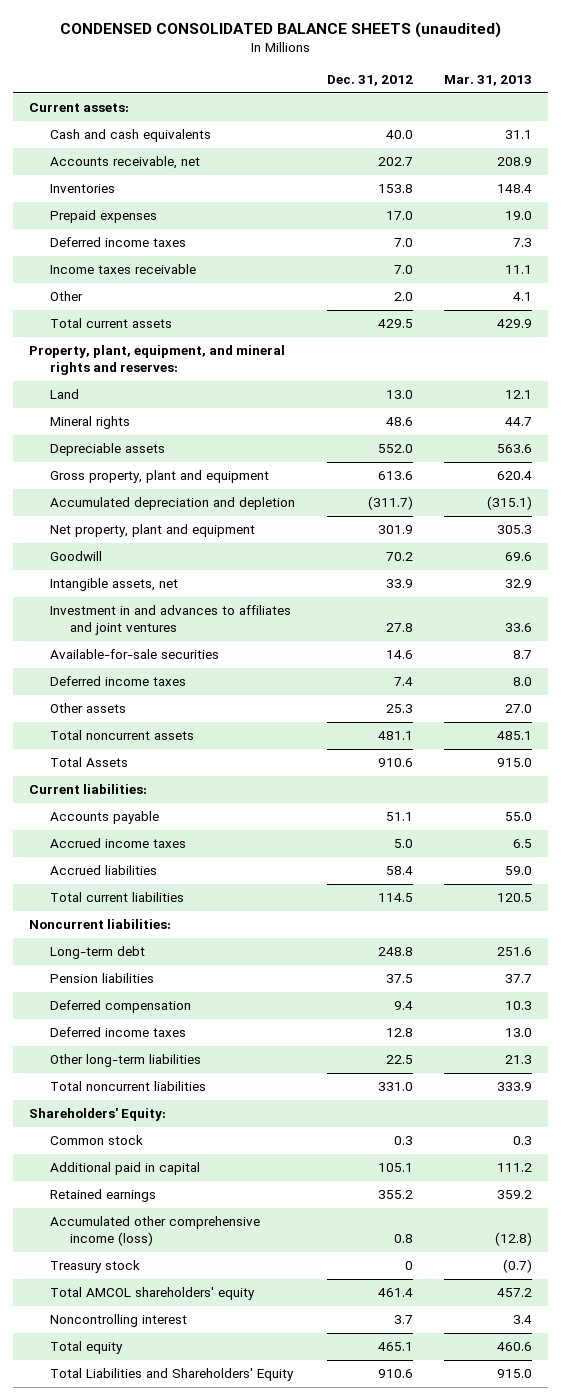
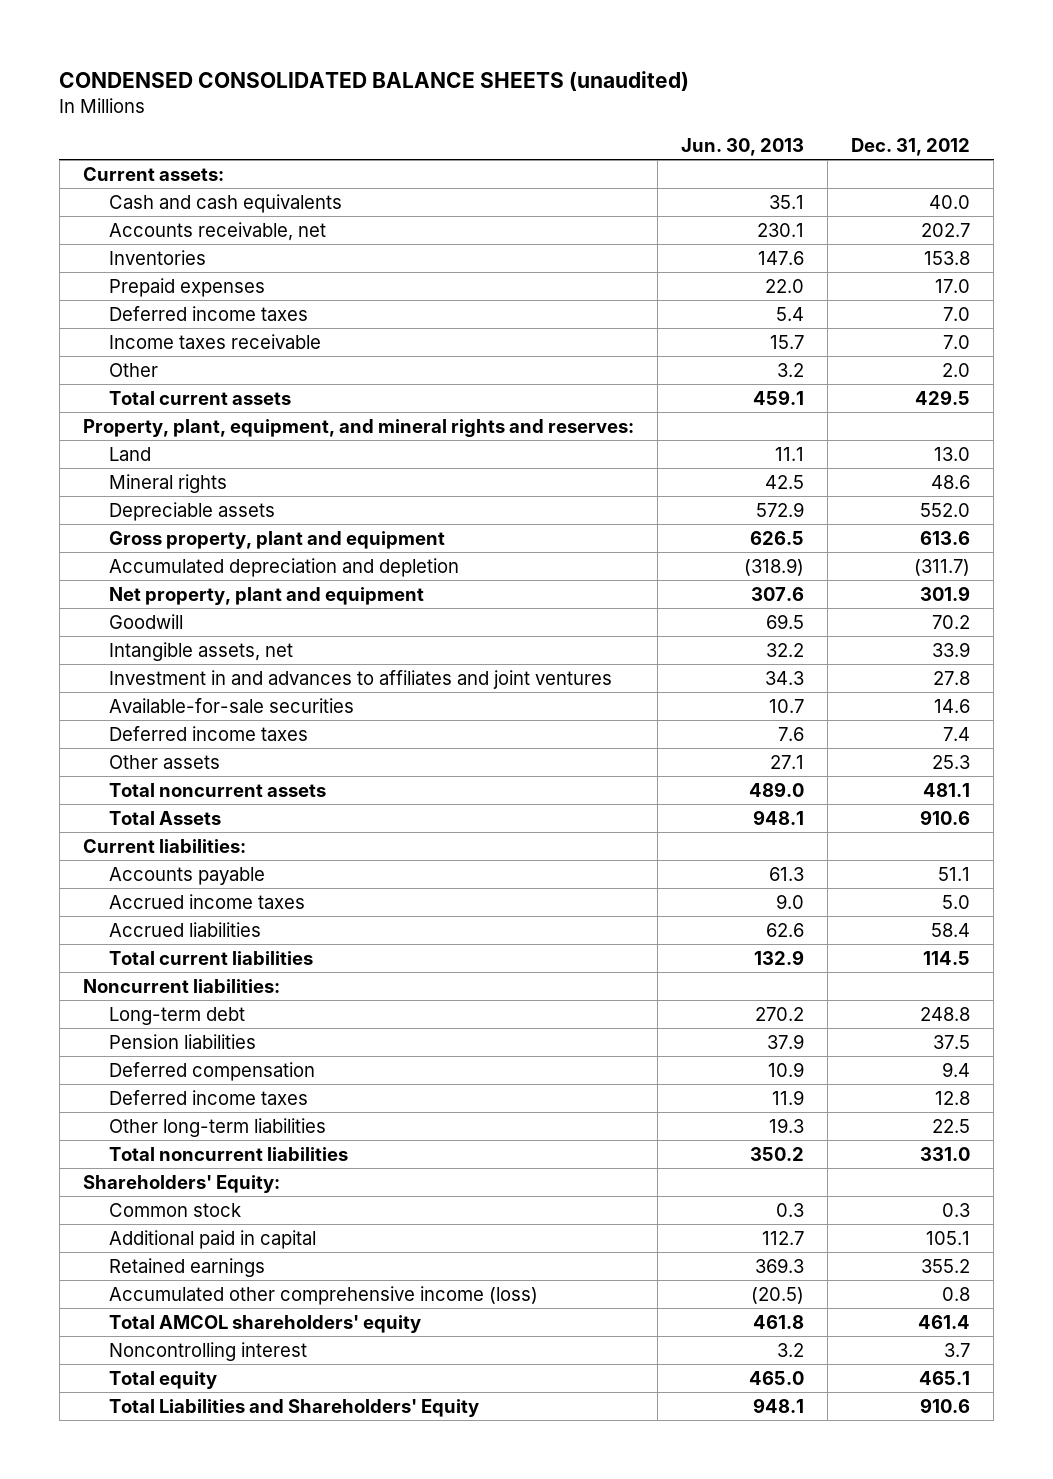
[444,74,533,86] Mar. 31, 2013 -> none
none -> [681,137,805,156] Jun. 30, 2013
[49,1260,140,1274] Treasury stock -> none

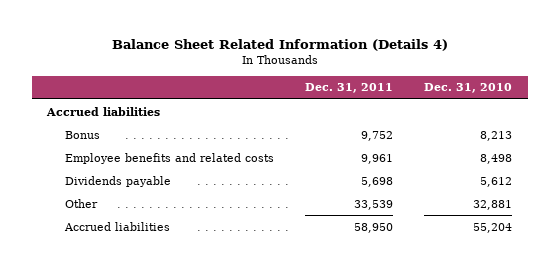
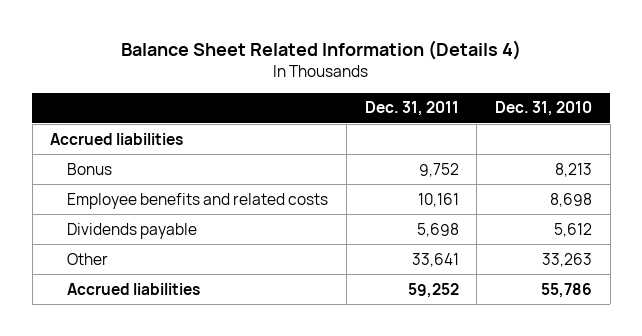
[361,153,394,164] 9,961 -> [417,192,459,207] 10,161
[480,153,513,164] 8,498 -> [549,192,592,207] 8,698
[354,199,394,210] 33,539 -> [411,252,459,267] 33,641
[473,199,513,210] 32,881 -> [541,252,592,267] 33,263
[354,222,394,233] 58,950 -> [407,282,459,298] 59,252
[473,222,513,233] 55,204 -> [540,282,592,298] 55,786

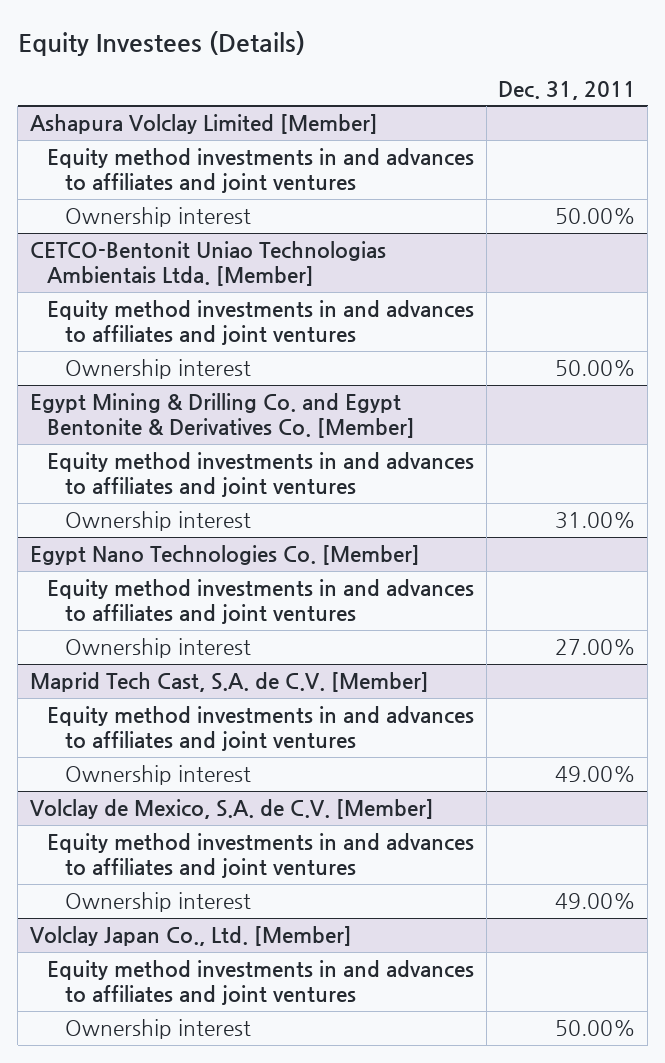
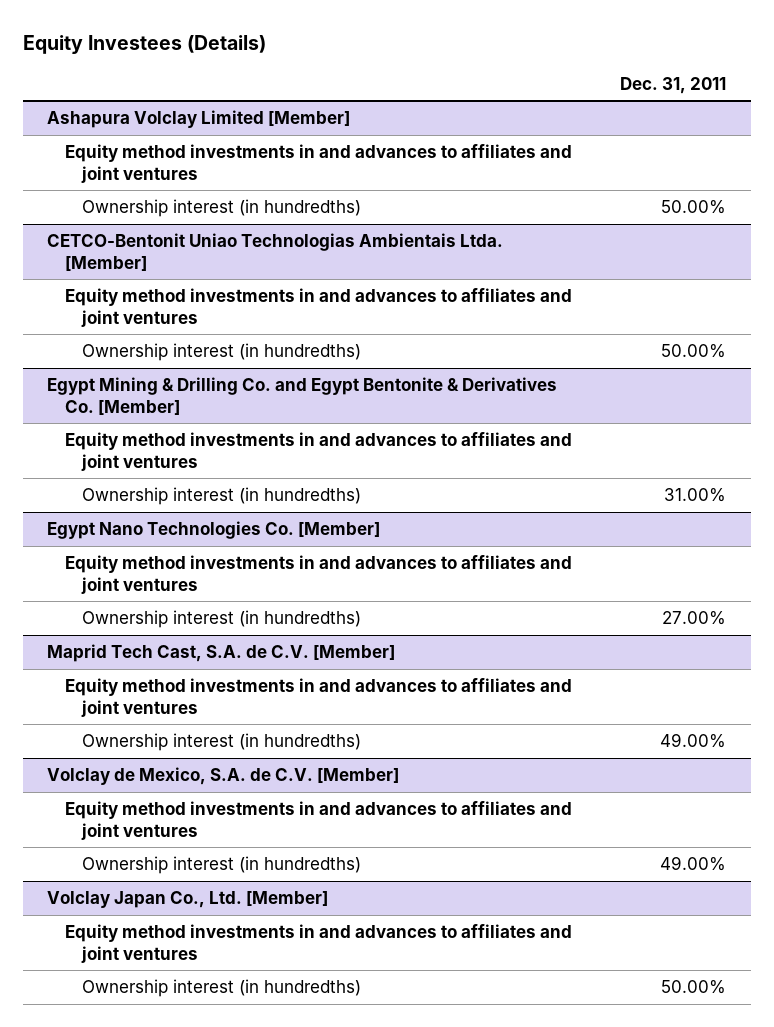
[64,207,251,228] Ownership interest -> [82,199,362,218] Ownership interest (in hundredths)
[64,359,251,380] Ownership interest -> [82,343,362,362] Ownership interest (in hundredths)
[64,511,251,532] Ownership interest -> [82,487,362,506] Ownership interest (in hundredths)
[64,638,251,659] Ownership interest -> [82,610,362,629] Ownership interest (in hundredths)
[64,765,251,786] Ownership interest -> [82,733,362,752] Ownership interest (in hundredths)
[64,892,251,913] Ownership interest -> [82,856,362,875] Ownership interest (in hundredths)
[64,1019,251,1040] Ownership interest -> [82,979,362,998] Ownership interest (in hundredths)

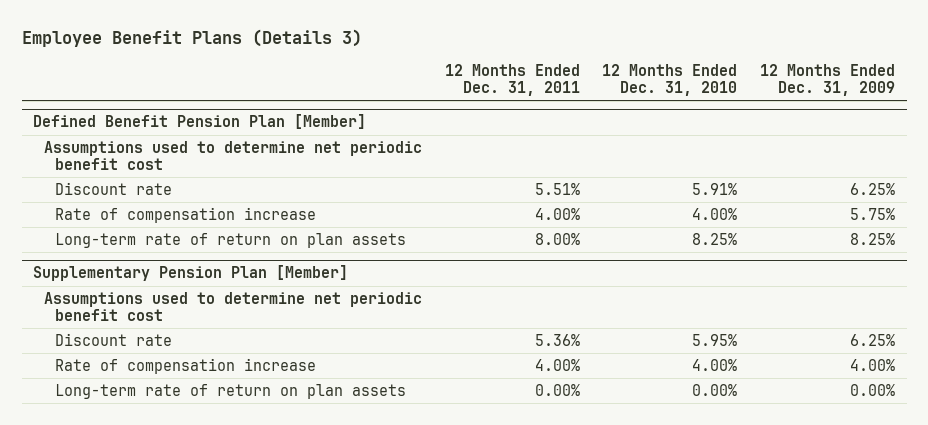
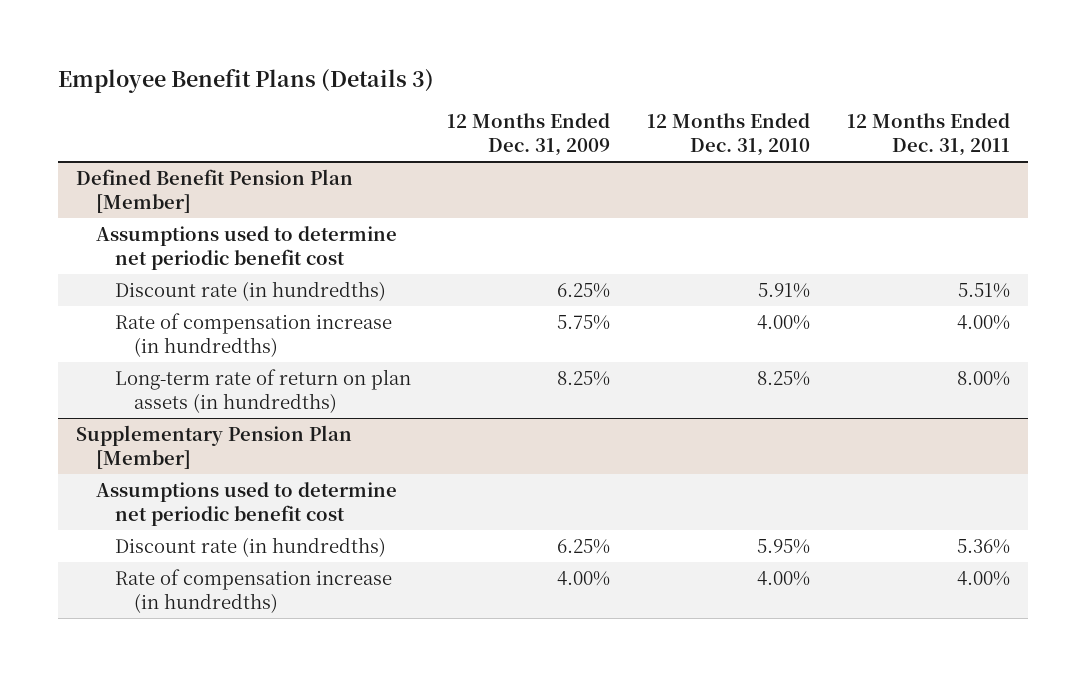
[54,181,172,195] Discount rate -> [114,280,386,301] Discount rate (in hundredths)
[54,206,316,223] Rate of compensation increase -> [114,312,392,357] Rate of compensation increase (in hundredths)
[54,232,406,248] Long-term rate of return on plan assets -> [114,368,411,413] Long-term rate of return on plan assets (in hundredths)
[54,383,406,399] Long-term rate of return on plan assets -> none
[54,332,172,346] Discount rate -> [114,536,386,557] Discount rate (in hundredths)
[54,357,316,374] Rate of compensation increase -> [114,568,392,613] Rate of compensation increase (in hundredths)

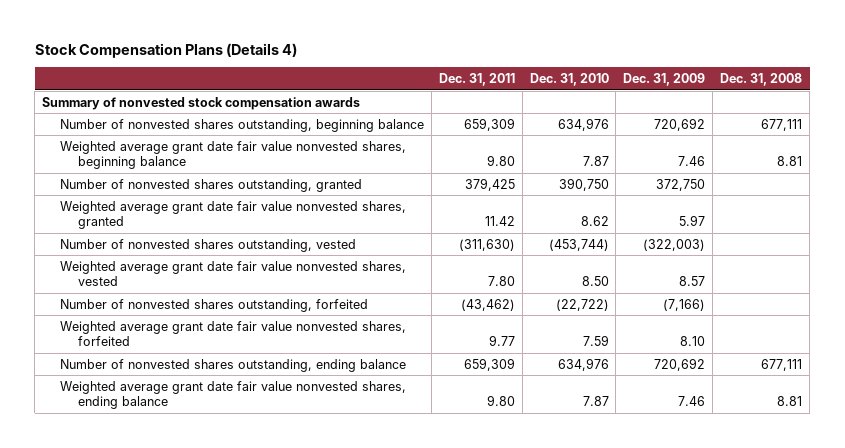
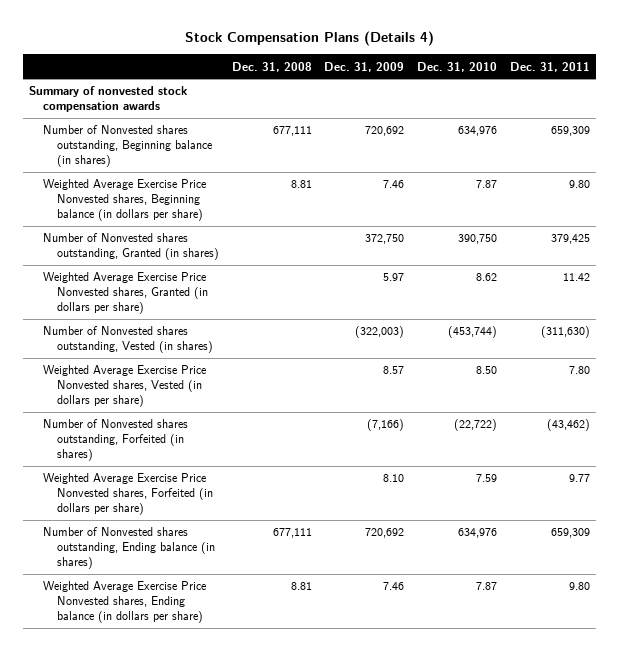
[59,118,424,132] Number of nonvested shares outstanding, beginning balance -> [43,125,213,168] Number of Nonvested shares outstanding, Beginning balance (in shares)
[59,140,406,170] Weighted average grant date fair value nonvested shares, beginning balance -> [43,179,207,222] Weighted Average Exercise Price Nonvested shares, Beginning balance (in dollars per share)
[59,178,362,192] Number of nonvested shares outstanding, granted -> [43,233,220,261] Number of Nonvested shares outstanding, Granted (in shares)
[59,200,406,230] Weighted average grant date fair value nonvested shares, granted -> [43,272,209,315] Weighted Average Exercise Price Nonvested shares, Granted (in dollars per share)
[59,238,356,252] Number of nonvested shares outstanding, vested -> [43,326,214,354] Number of Nonvested shares outstanding, Vested (in shares)
[59,260,406,287] Weighted average grant date fair value nonvested shares, vested -> [43,365,207,408] Weighted Average Exercise Price Nonvested shares, Vested (in dollars per share)
[59,298,368,312] Number of nonvested shares outstanding, forfeited -> [43,419,189,462] Number of Nonvested shares outstanding, Forfeited (in shares)
[59,320,406,347] Weighted average grant date fair value nonvested shares, forfeited -> [43,473,214,516] Weighted Average Exercise Price Nonvested shares, Forfeited (in dollars per share)
[59,358,406,372] Number of nonvested shares outstanding, ending balance -> [43,527,216,570] Number of Nonvested shares outstanding, Ending balance (in shares)
[59,380,406,410] Weighted average grant date fair value nonvested shares, ending balance -> [43,581,207,624] Weighted Average Exercise Price Nonvested shares, Ending balance (in dollars per share)

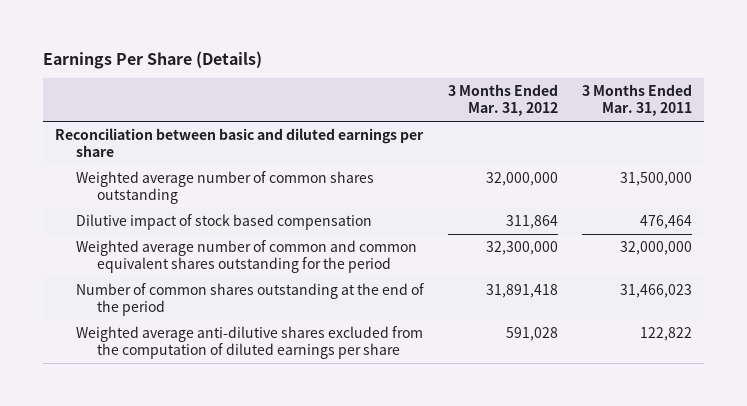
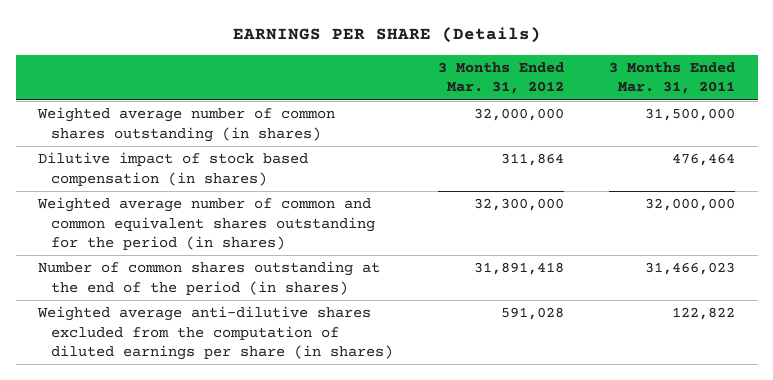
[43,50,263,69] Earnings Per Share (Details) -> [232,27,541,44] EARNINGS PER SHARE (Details)
[55,128,425,157] Reconciliation between basic and diluted earnings per share -> none
[76,171,375,204] Weighted average number of common shares outstanding -> [37,107,336,142] Weighted average number of common shares outstanding (in shares)
[76,214,373,231] Dilutive impact of stock based compensation -> [38,152,309,186] Dilutive impact of stock based compensation (in shares)
[76,240,418,273] Weighted average number of common and common equivalent shares outstanding for the period -> [37,197,375,250] Weighted average number of common and common equivalent shares outstanding for the period (in shares)
[76,283,425,316] Number of common shares outstanding at the end of the period -> [38,261,381,295] Number of common shares outstanding at the end of the period (in shares)
[76,326,424,359] Weighted average anti-dilutive shares excluded from the computation of diluted earnings per share -> [37,306,393,360] Weighted average anti-dilutive shares excluded from the computation of diluted earnings per share (in shares)

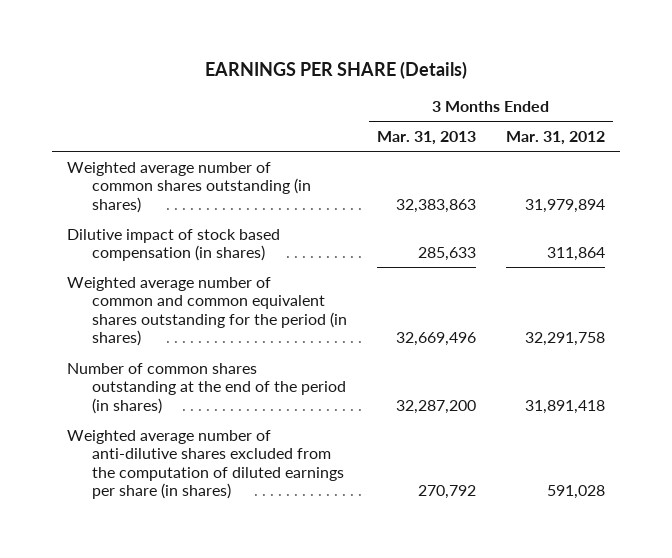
[609,61,736,95] 3 Months Ended Mar. 31, 2011 -> none
none -> [376,130,476,145] Mar. 31, 2013
[473,108,564,122] 32,000,000 -> [525,198,606,213] 31,979,894
[473,198,564,212] 32,300,000 -> [525,332,606,347] 32,291,758
[37,306,393,360] Weighted average anti-dilutive shares excluded from the computation of diluted earnings per share (in shares) -> [66,429,344,500] Weighted average number of anti-dilutive shares excluded from the computation of diluted earnings per share (in shares)

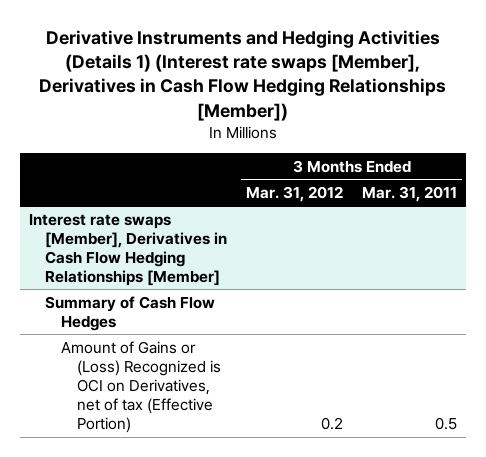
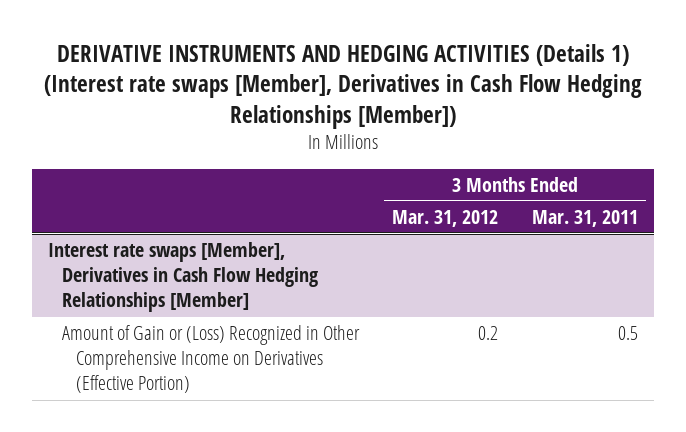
[39,29,447,121] Derivative Instruments and Hedging Activities (Details 1) (Interest rate swaps [Member], Derivatives in Cash Flow Hedging Relationships [Member]) -> [43,43,642,129] DERIVATIVE INSTRUMENTS AND HEDGING ACTIVITIES (Details 1) (Interest rate swaps [Member], Derivatives in Cash Flow Hedging Relationships [Member])
[45,295,216,331] Summary of Cash Flow Hedges -> none
[61,340,222,434] Amount of Gains or (Loss) Recognized is OCI on Derivatives, net of tax (Effective Portion) -> [62,324,361,394] Amount of Gain or (Loss) Recognized in Other Comprehensive Income on Derivatives (Effective Portion)

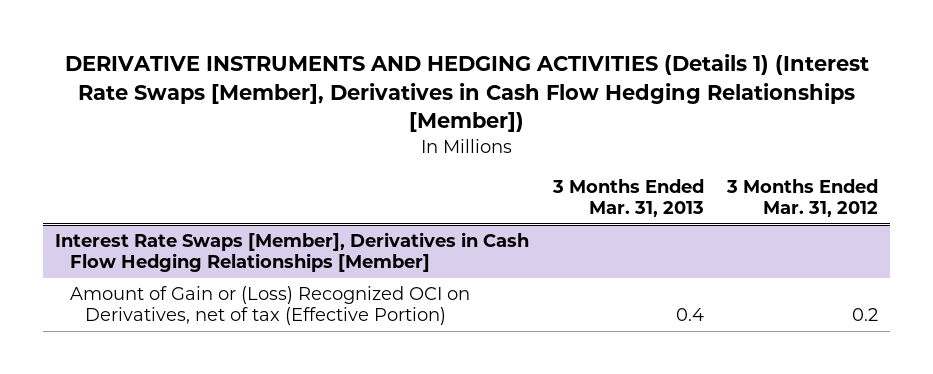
[43,43,642,129] DERIVATIVE INSTRUMENTS AND HEDGING ACTIVITIES (Details 1) (Interest rate swaps [Member], Derivatives in Cash Flow Hedging Relationships [Member]) -> [64,54,869,132] DERIVATIVE INSTRUMENTS AND HEDGING ACTIVITIES (Details 1) (Interest Rate Swaps [Member], Derivatives in Cash Flow Hedging Relationships [Member])
[531,209,638,227] Mar. 31, 2011 -> none
none -> [551,179,704,218] 3 Months Ended Mar. 31, 2013
[48,241,319,313] Interest rate swaps [Member], Derivatives in Cash Flow Hedging Relationships [Member] -> [54,232,529,273] Interest Rate Swaps [Member], Derivatives in Cash Flow Hedging Relationships [Member]
[62,324,361,394] Amount of Gain or (Loss) Recognized in Other Comprehensive Income on Derivatives (Effective Portion) -> [70,286,471,326] Amount of Gain or (Loss) Recognized OCI on Derivatives, net of tax (Effective Portion)

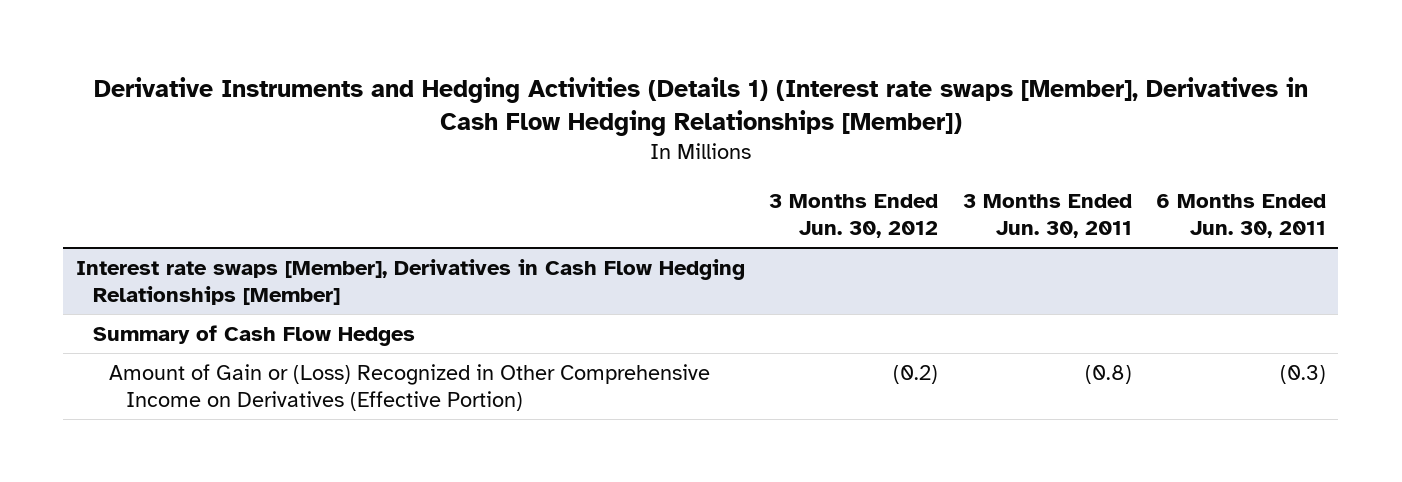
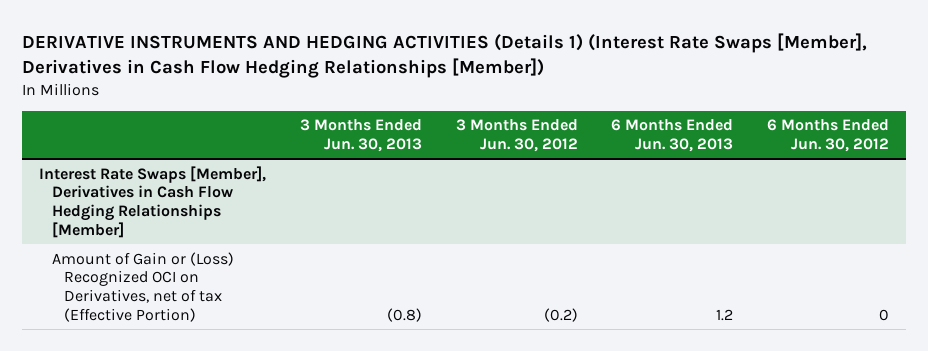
[93,76,1308,137] Derivative Instruments and Hedging Activities (Details 1) (Interest rate swaps [Member], Derivatives in Cash Flow Hedging Relationships [Member]) -> [22,32,868,78] DERIVATIVE INSTRUMENTS AND HEDGING ACTIVITIES (Details 1) (Interest Rate Swaps [Member], Derivatives in Cash Flow Hedging Relationships [Member])
[962,193,1132,238] 3 Months Ended Jun. 30, 2011 -> none
[1155,193,1326,238] 6 Months Ended Jun. 30, 2011 -> none
none -> [299,119,422,152] 3 Months Ended Jun. 30, 2013
none -> [611,119,734,152] 6 Months Ended Jun. 30, 2013
none -> [766,119,889,152] 6 Months Ended Jun. 30, 2012
[92,324,415,346] Summary of Cash Flow Hedges -> none
[75,258,745,306] Interest rate swaps [Member], Derivatives in Cash Flow Hedging Relationships [Member] -> [39,165,267,238] Interest Rate Swaps [Member], Derivatives in Cash Flow Hedging Relationships [Member]
[109,363,711,412] Amount of Gain or (Loss) Recognized in Other Comprehensive Income on Derivatives (Effective Portion) -> [51,251,234,322] Amount of Gain or (Loss) Recognized OCI on Derivatives, net of tax (Effective Portion)

